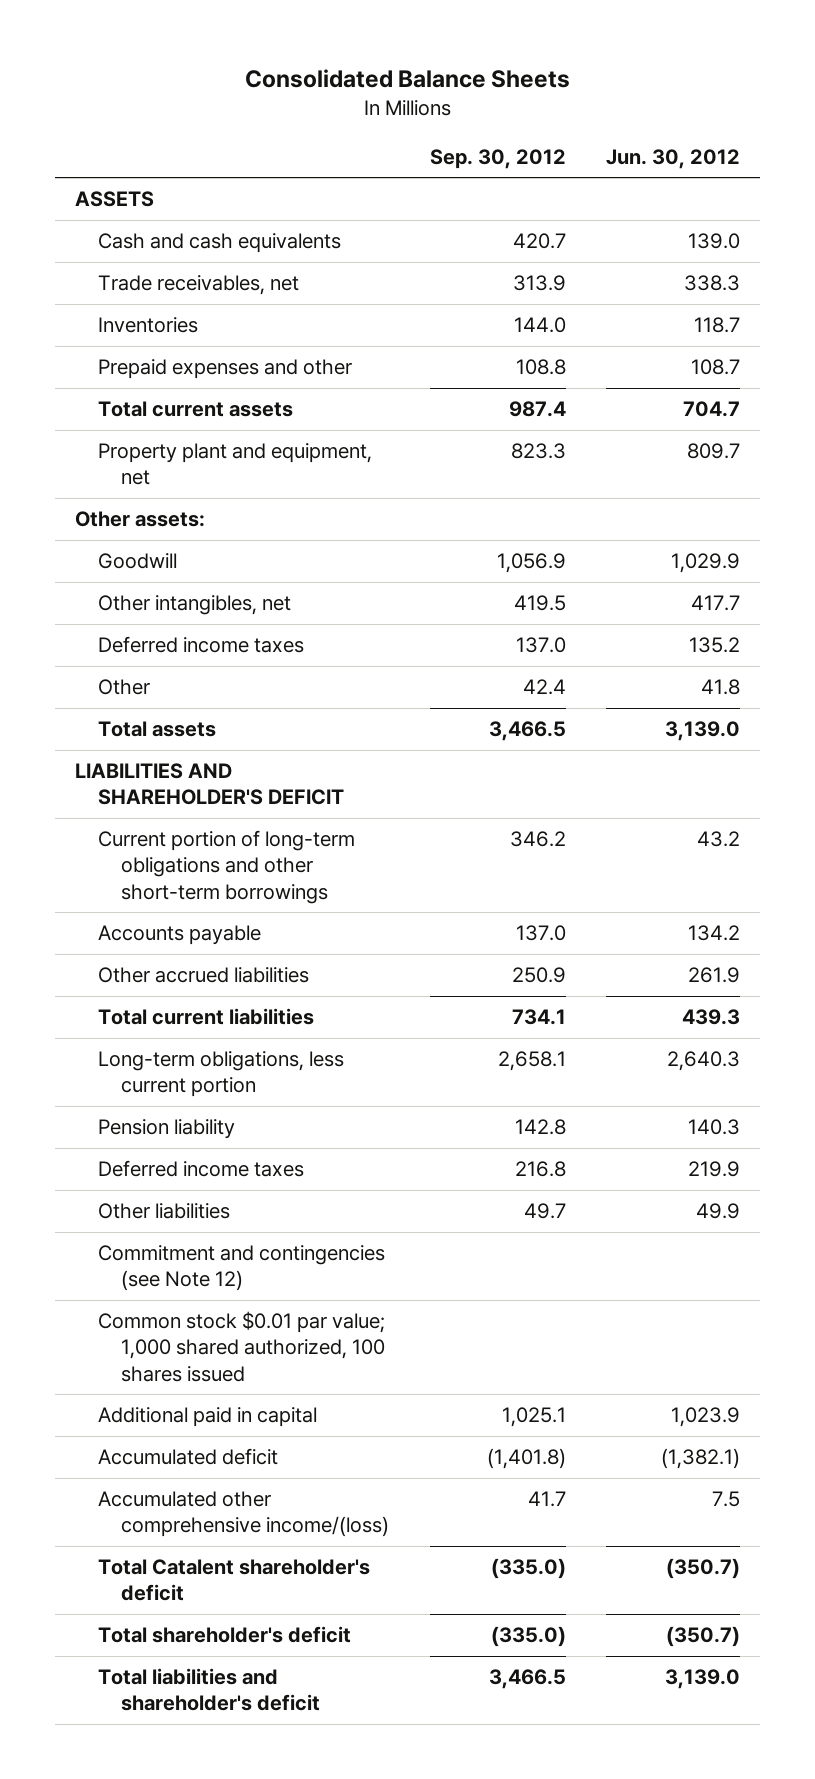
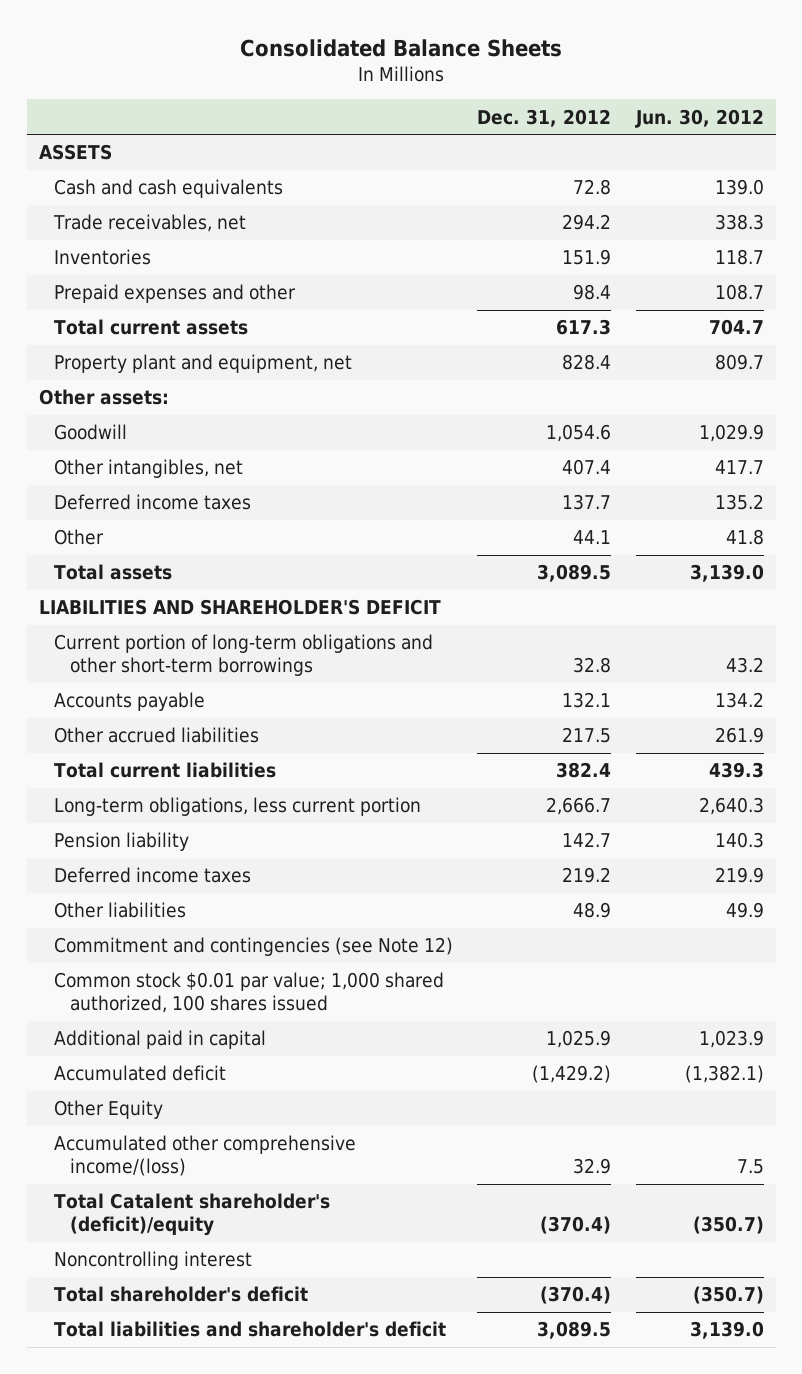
[429,148,566,169] Sep. 30, 2012 -> none
none -> [477,108,612,127] Dec. 31, 2012
none -> [54,1100,164,1120] Other Equity
[98,1559,371,1602] Total Catalent shareholder's deficit -> [54,1193,331,1237] Total Catalent shareholder's (deficit)/equity
none -> [54,1251,253,1271] Noncontrolling interest

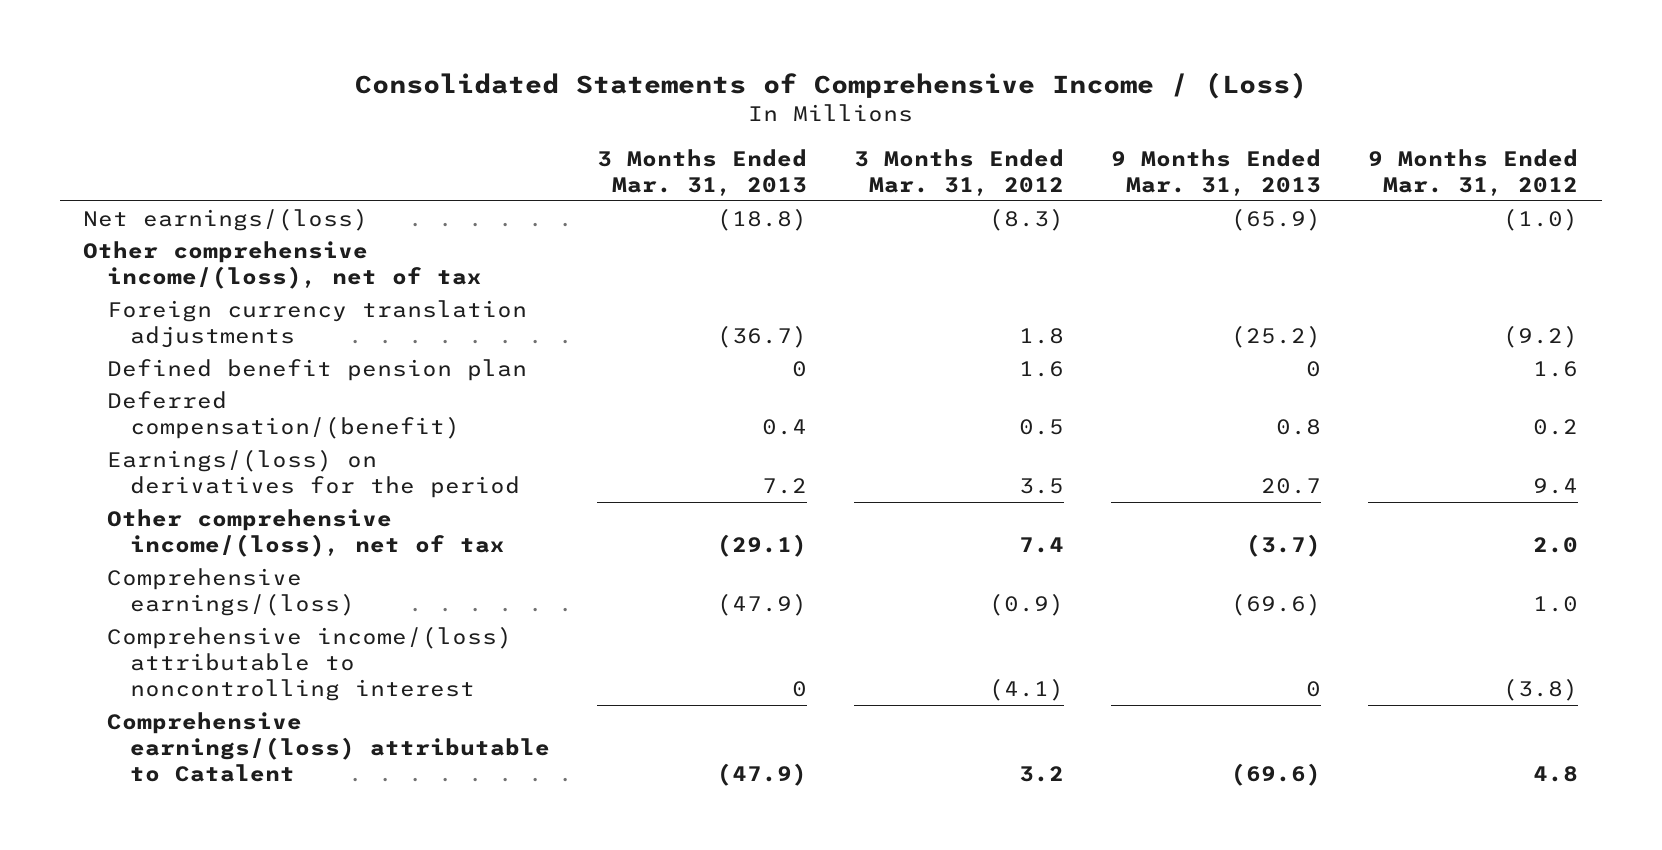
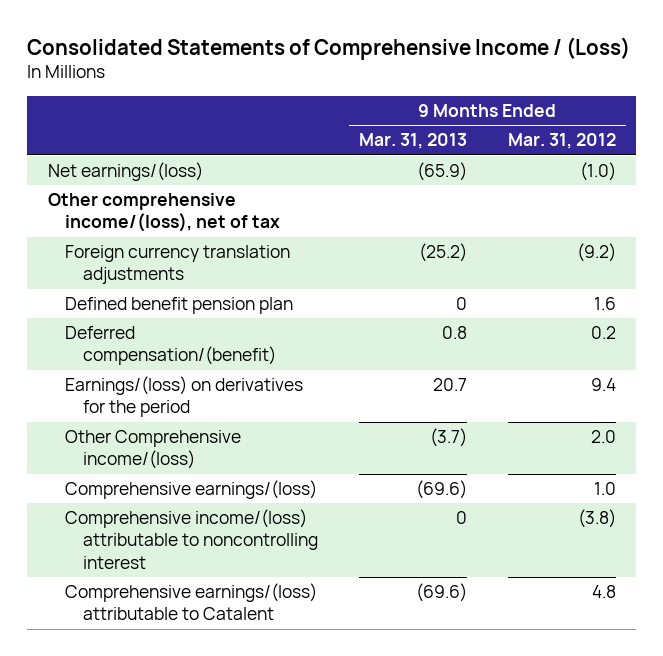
[596,148,807,197] 3 Months Ended Mar. 31, 2013 -> none
[854,148,1065,197] 3 Months Ended Mar. 31, 2012 -> none
[106,508,505,557] Other comprehensive income/(loss), net of tax -> [65,430,242,470] Other Comprehensive income/(loss)

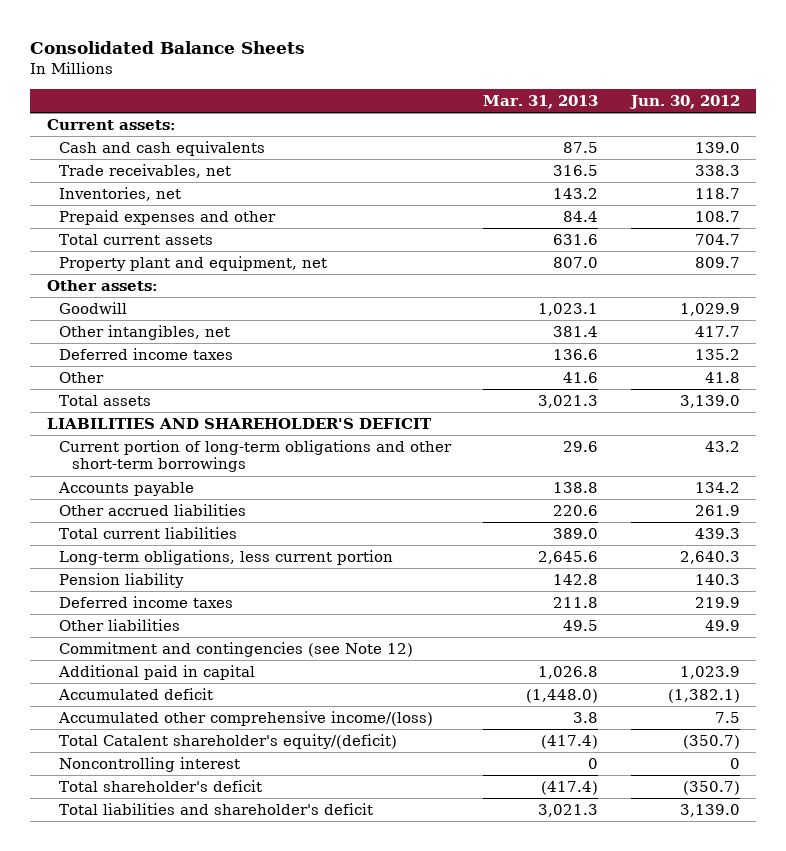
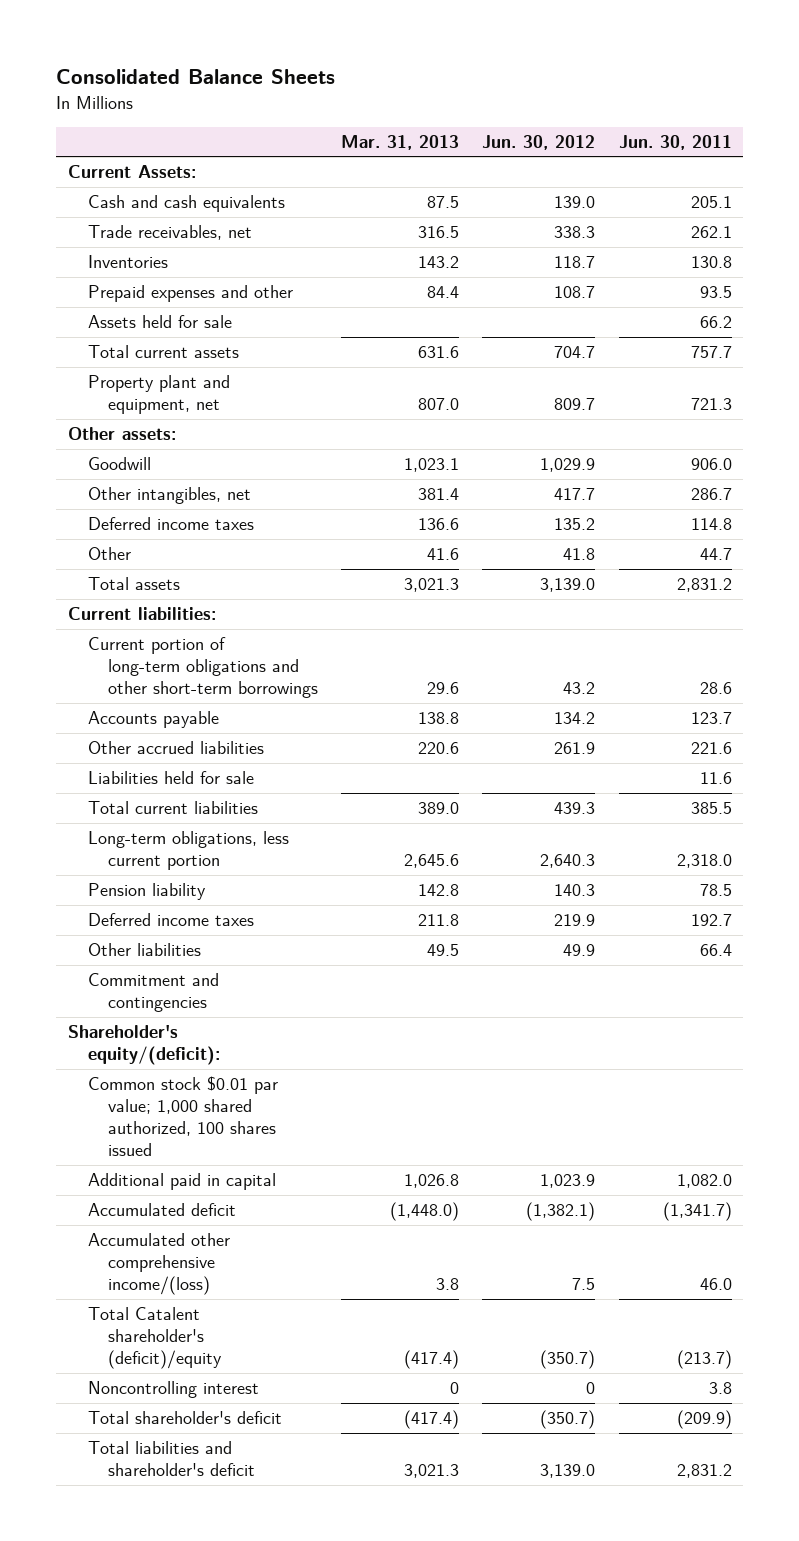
none -> [618,134,732,150] Jun. 30, 2011
[46,119,176,131] Current assets: -> [67,165,196,179] Current Assets:
[59,187,182,202] Inventories, net -> [87,255,168,269] Inventories
none -> [87,315,232,329] Assets held for sale
[46,418,432,430] LIABILITIES AND SHAREHOLDER'S DEFICIT -> none
none -> [67,607,216,621] Current liabilities:
none -> [87,771,254,785] Liabilities held for sale
[59,642,414,658] Commitment and contingencies (see Note 12) -> [87,973,219,1013] Commitment and contingencies
none -> [67,1025,220,1066] Shareholder's equity/(deficit):
none -> [87,1076,278,1157] Common stock $0.01 par value; 1,000 shared authorized, 100 shares issued
[59,734,398,750] Total Catalent shareholder's equity/(deficit) -> [87,1307,222,1370] Total Catalent shareholder's (deficit)/equity

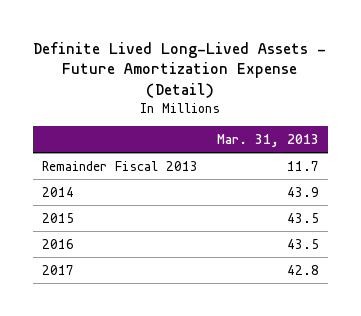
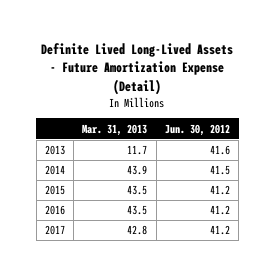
none -> [165,123,231,136] Jun. 30, 2012
[42,160,199,171] Remainder Fiscal 2013 -> [44,145,65,156] 2013

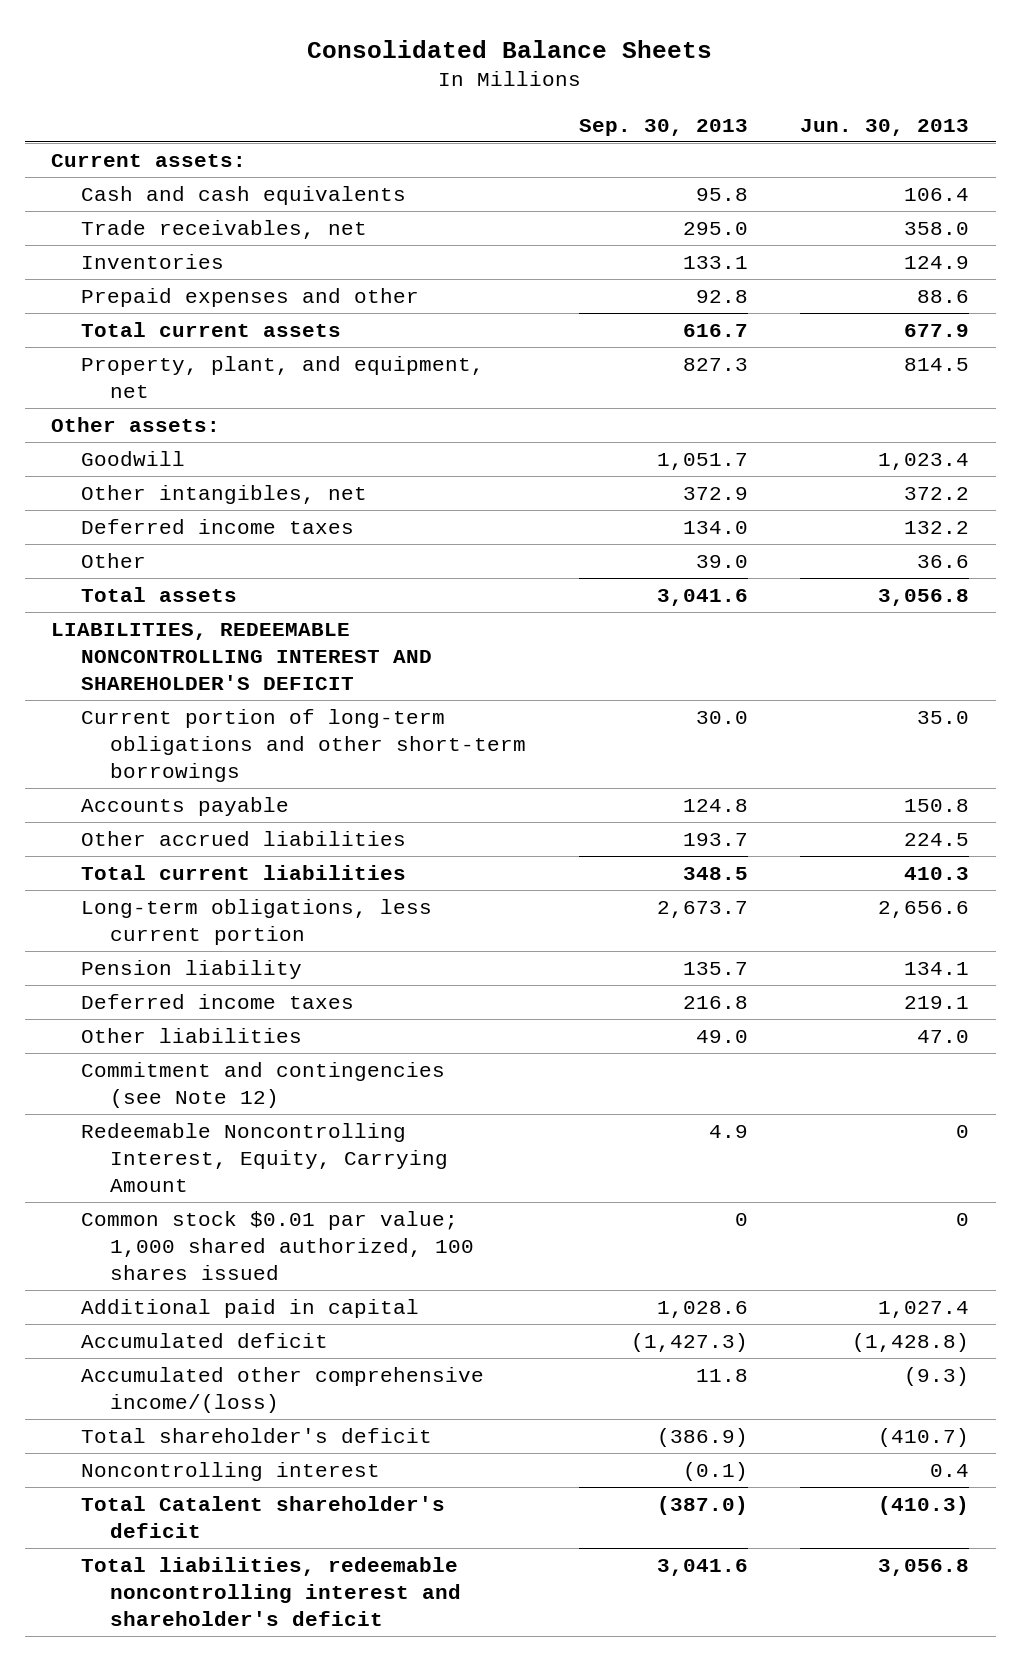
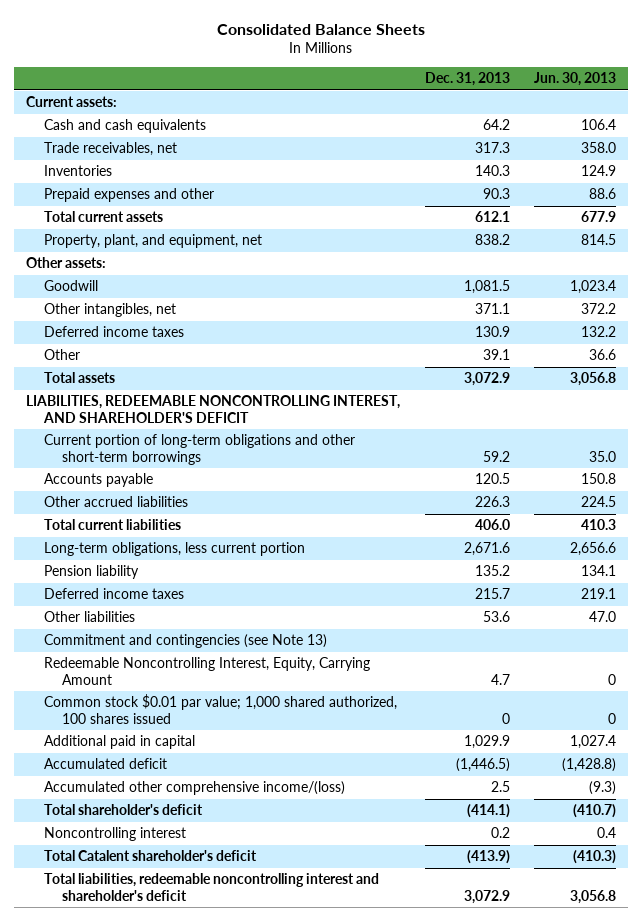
[578,118,748,136] Sep. 30, 2013 -> none
none -> [424,71,510,86] Dec. 31, 2013
[51,623,432,690] LIABILITIES, REDEEMABLE NONCONTROLLING INTEREST AND SHAREHOLDER'S DEFICIT -> [26,395,401,423] LIABILITIES, REDEEMABLE NONCONTROLLING INTEREST, AND SHAREHOLDER'S DEFICIT
[80,1062,445,1108] Commitment and contingencies (see Note 12) -> [44,634,328,649] Commitment and contingencies (see Note 13)

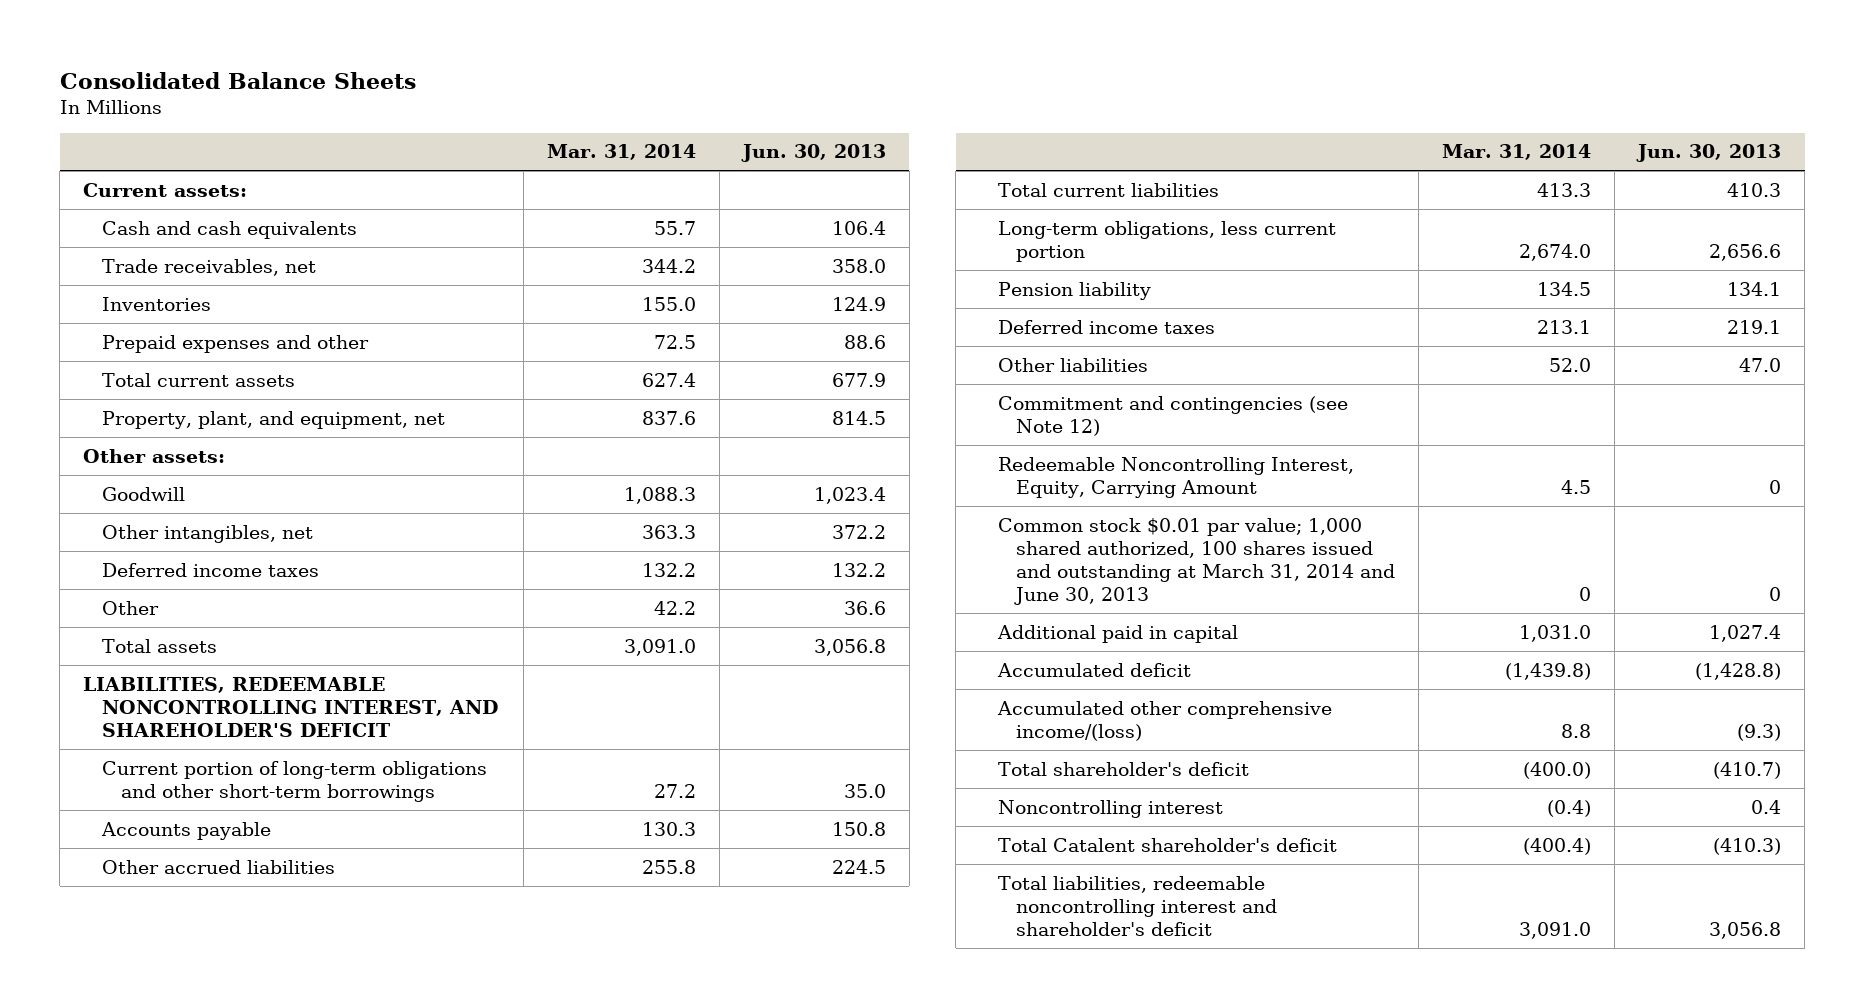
[424,71,510,86] Dec. 31, 2013 -> none
none -> [546,144,696,161] Mar. 31, 2014
[44,634,328,649] Commitment and contingencies (see Note 13) -> [997,395,1348,436] Commitment and contingencies (see Note 12)
[44,694,398,724] Common stock $0.01 par value; 1,000 shared authorized, 100 shares issued -> [997,517,1396,605] Common stock $0.01 par value; 1,000 shared authorized, 100 shares issued and outstanding at March 31, 2014 and June 30, 2013

